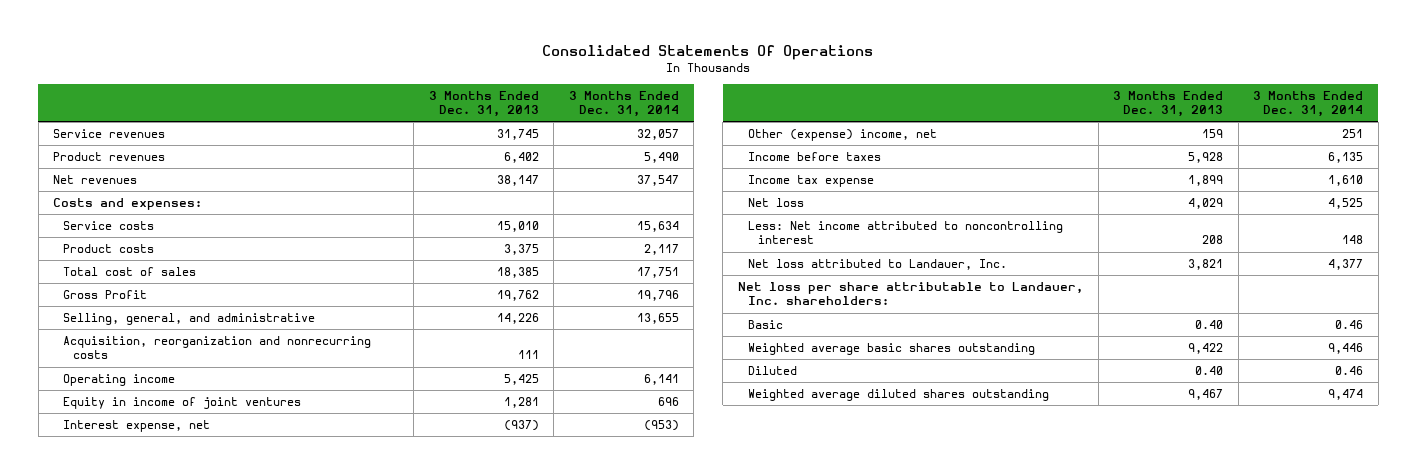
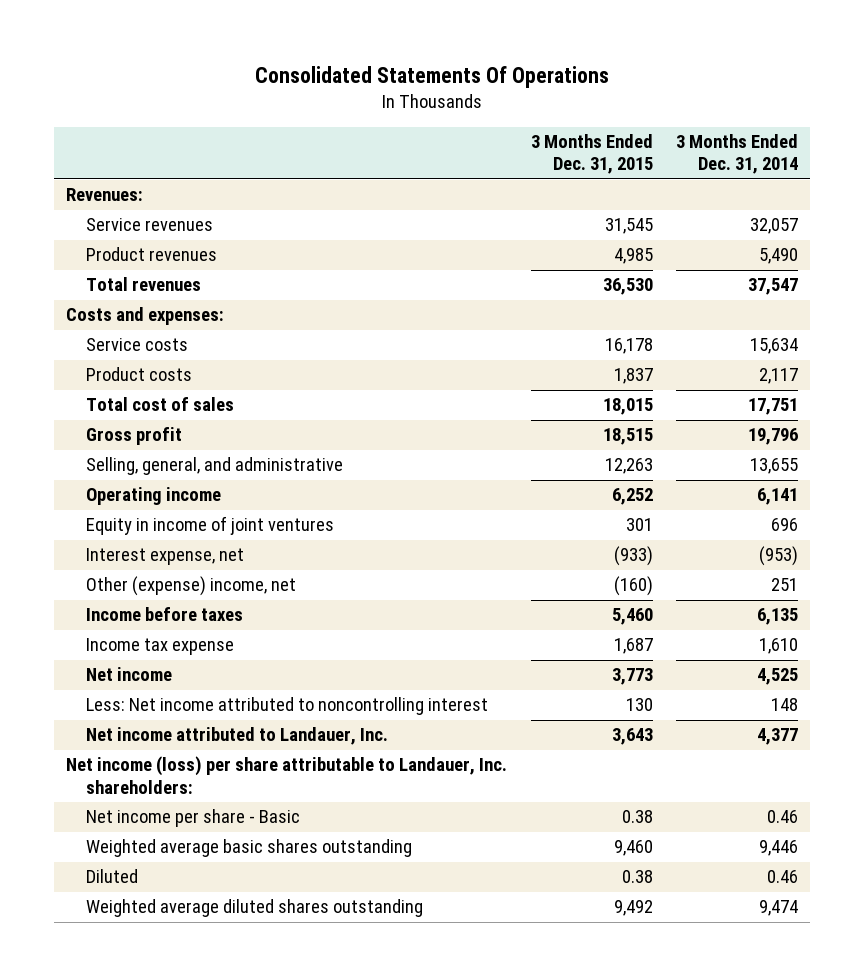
[428,90,539,118] 3 Months Ended Dec. 31, 2013 -> none
none -> [530,134,653,175] 3 Months Ended Dec. 31, 2015
none -> [66,188,144,202] Revenues:
[53,175,138,185] Net revenues -> [86,277,202,292] Total revenues
[63,290,148,300] Gross Profit -> [86,427,183,446] Gross profit
[63,336,372,360] Acquisition, reorganization and nonrecurring costs -> none
[747,198,804,208] Net loss -> [86,667,173,682] Net income
[747,259,1007,271] Net loss attributed to Landauer, Inc. -> [86,727,389,746] Net income attributed to Landauer, Inc.
[737,282,1083,306] Net loss per share attributable to Landauer, Inc. shareholders: -> [66,756,508,794] Net income (loss) per share attributable to Landauer, Inc. shareholders:
[747,320,783,330] Basic -> [86,809,301,828] Net income per share - Basic

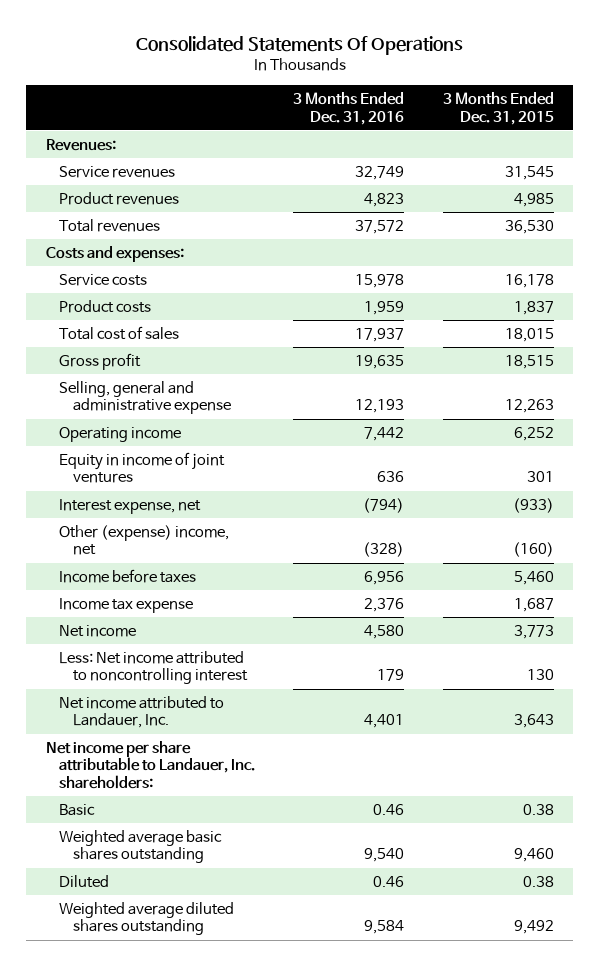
[675,134,798,175] 3 Months Ended Dec. 31, 2014 -> none
none -> [293,92,405,125] 3 Months Ended Dec. 31, 2016
[86,457,344,476] Selling, general, and administrative -> [59,380,231,415] Selling, general and administrative expense
[66,756,508,794] Net income (loss) per share attributable to Landauer, Inc. shareholders: -> [45,740,256,789] Net income per share attributable to Landauer, Inc. shareholders:
[86,809,301,828] Net income per share - Basic -> [59,803,96,816] Basic

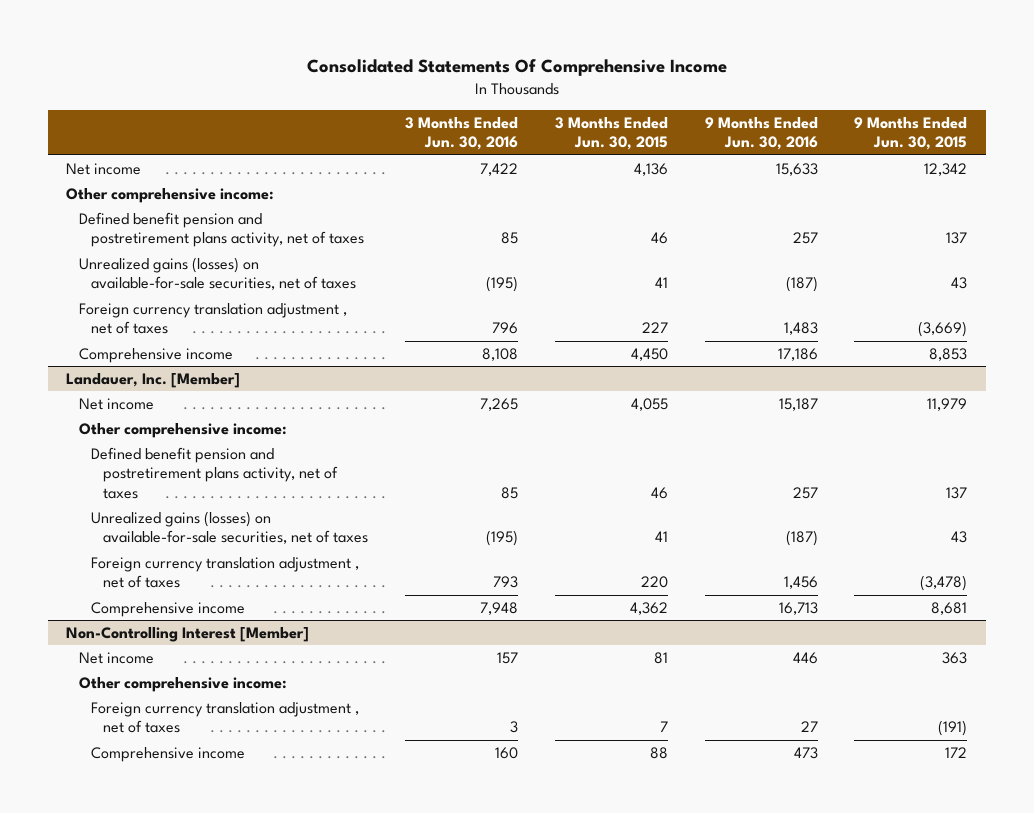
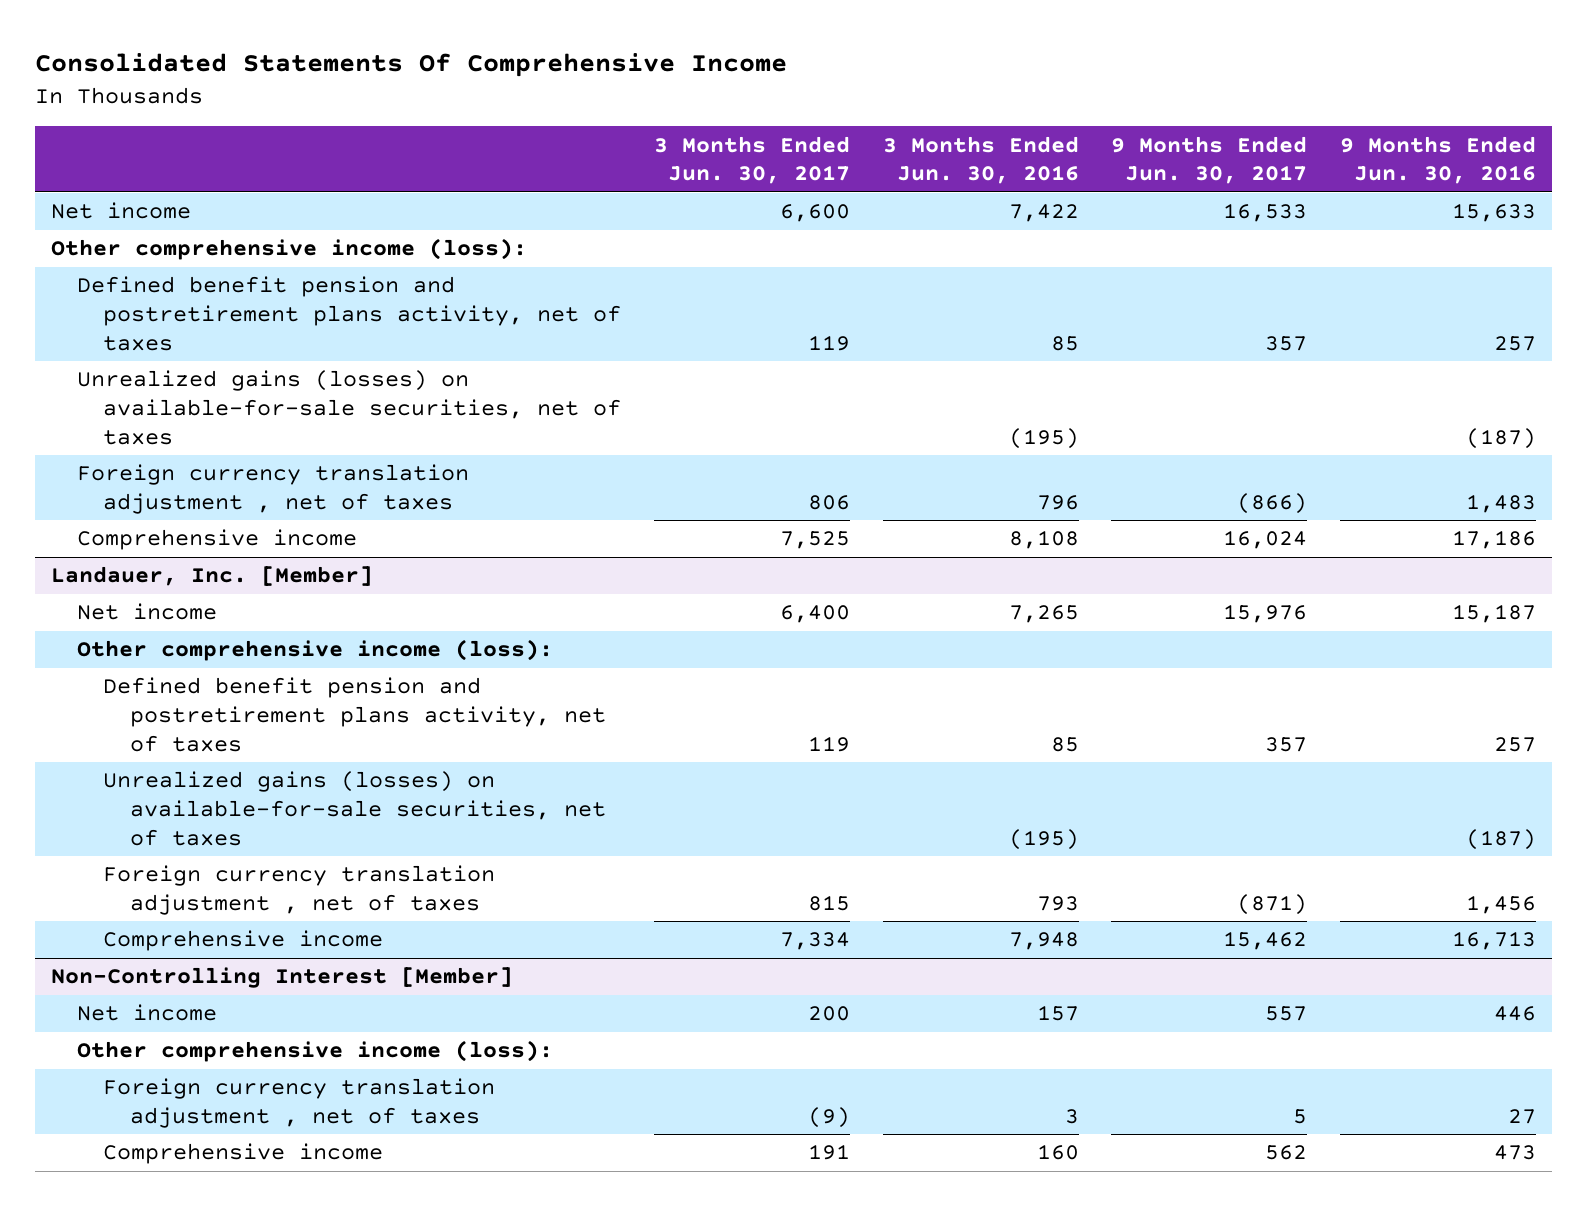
[554,116,668,151] 3 Months Ended Jun. 30, 2015 -> none
[854,116,968,151] 9 Months Ended Jun. 30, 2015 -> none
none -> [653,135,850,185] 3 Months Ended Jun. 30, 2017
none -> [1111,135,1308,185] 9 Months Ended Jun. 30, 2017
[66,187,275,203] Other comprehensive income: -> [50,238,527,261] Other comprehensive income (loss):
[78,422,287,438] Other comprehensive income: -> [77,639,554,662] Other comprehensive income (loss):
[78,676,287,692] Other comprehensive income: -> [77,1040,554,1063] Other comprehensive income (loss):

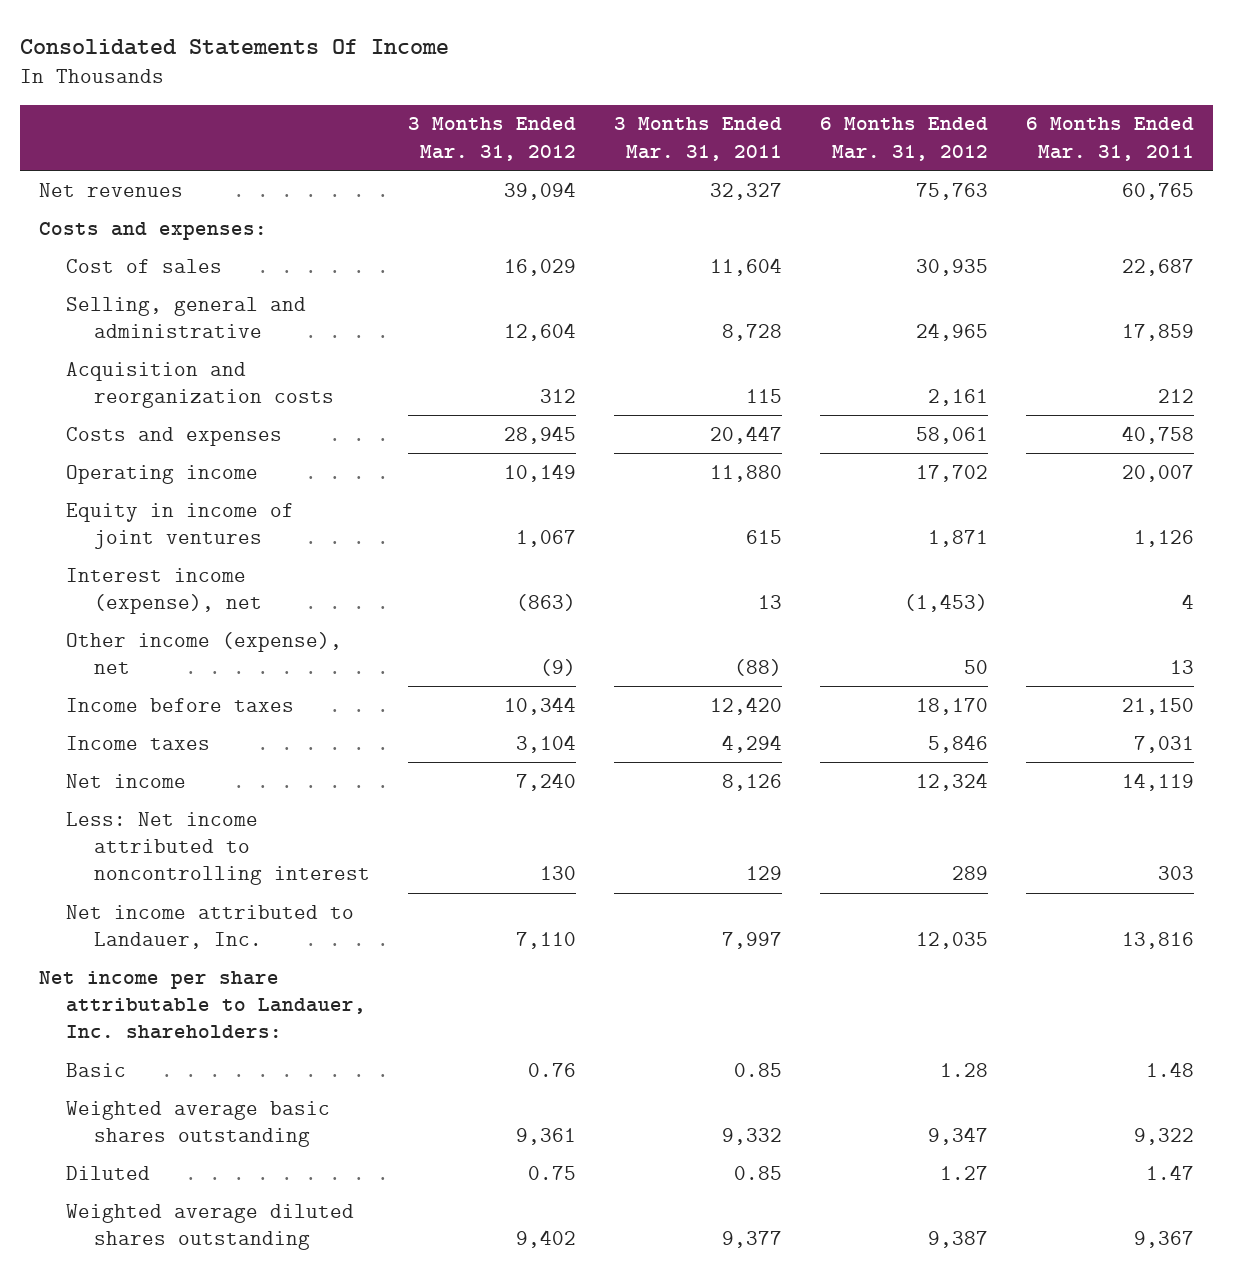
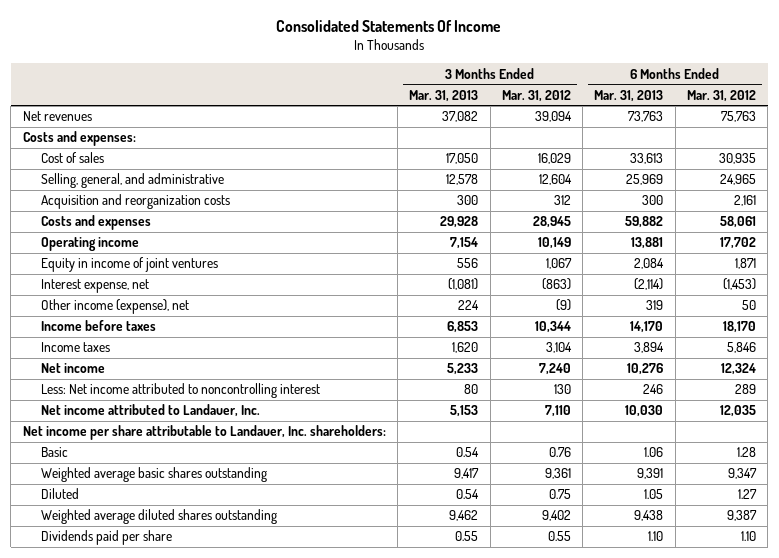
[613,117,782,161] 3 Months Ended Mar. 31, 2011 -> none
[1025,117,1194,161] 6 Months Ended Mar. 31, 2011 -> none
none -> [409,89,479,102] Mar. 31, 2013
none -> [594,89,664,102] Mar. 31, 2013
[66,296,307,338] Selling, general and administrative -> [41,173,225,189] Selling, general, and administrative
[66,567,262,614] Interest income (expense), net -> [41,279,150,294] Interest expense, net
none -> [41,530,173,546] Dividends paid per share

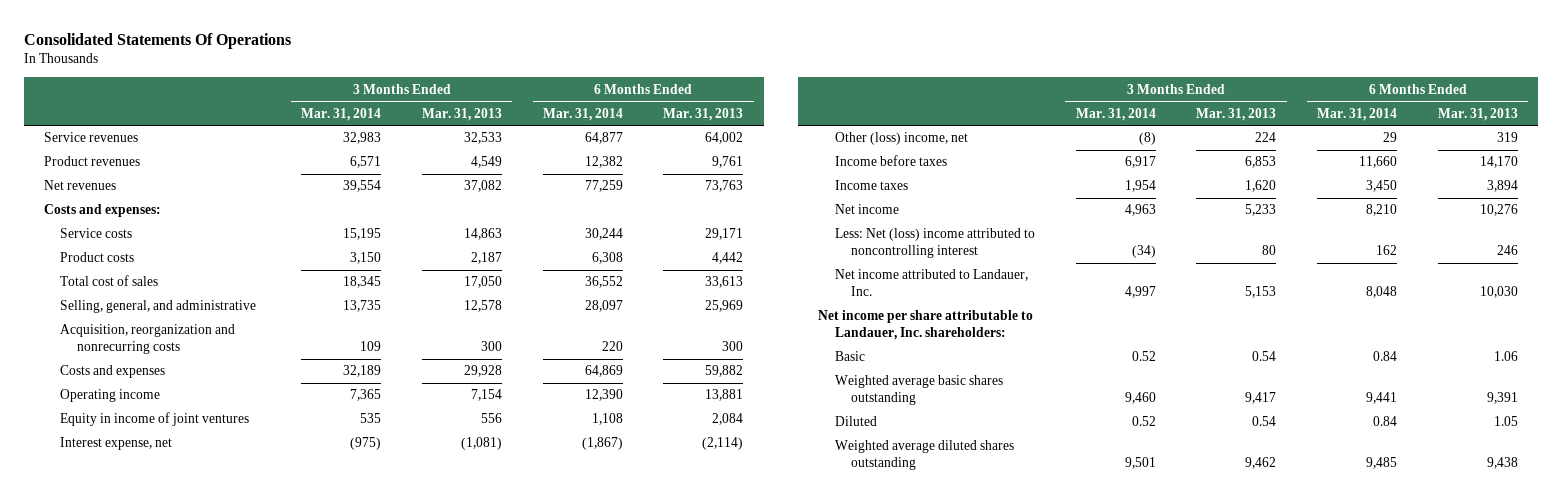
[276,19,502,32] Consolidated Statements Of Income -> [23,32,291,49] Consolidated Statements Of Operations
[501,89,571,102] Mar. 31, 2012 -> none
[686,89,756,102] Mar. 31, 2012 -> none
none -> [301,107,382,121] Mar. 31, 2014
none -> [542,107,623,121] Mar. 31, 2014
none -> [44,132,139,143] Service revenues
none -> [44,156,141,167] Product revenues
none -> [60,228,133,239] Service costs
none -> [60,252,135,263] Product costs
[41,152,105,164] Cost of sales -> [60,275,159,287] Total cost of sales
[41,194,231,210] Acquisition and reorganization costs -> [60,324,236,355] Acquisition, reorganization and nonrecurring costs
[41,299,190,315] Other income (expense), net -> [834,132,968,146] Other (loss) income, net
[41,383,321,399] Less: Net income attributed to noncontrolling interest -> [834,228,1035,259] Less: Net (loss) income attributed to noncontrolling interest
[41,530,173,546] Dividends paid per share -> none

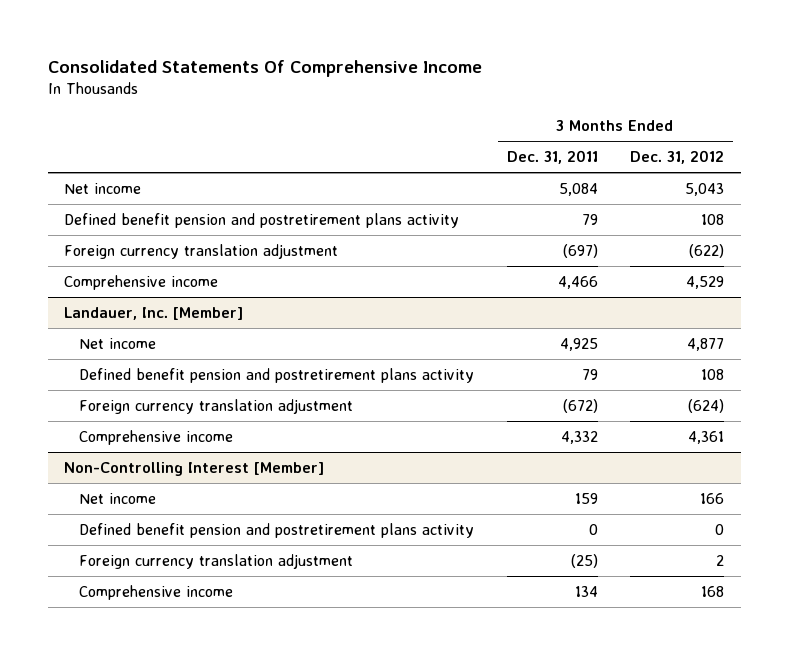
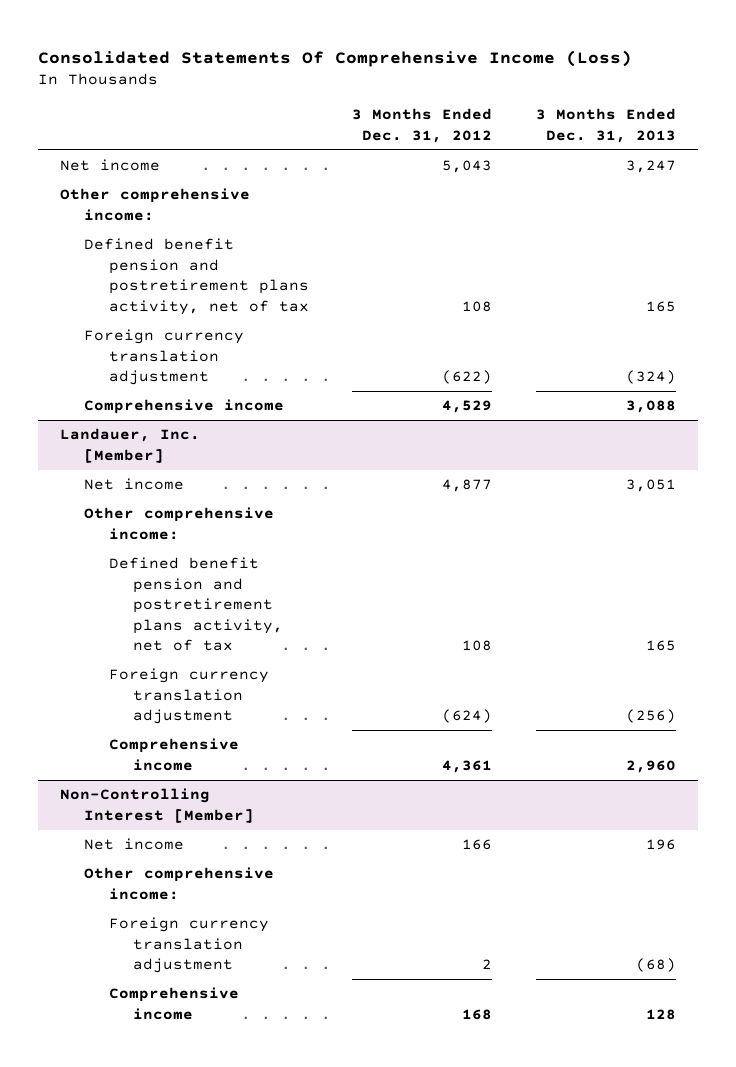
[47,59,482,77] Consolidated Statements Of Comprehensive Income -> [38,49,633,67] Consolidated Statements Of Comprehensive Income (Loss)
[506,149,598,164] Dec. 31, 2011 -> none
none -> [536,108,677,143] 3 Months Ended Dec. 31, 2013
none -> [60,188,251,221] Other comprehensive income:
[64,212,460,228] Defined benefit pension and postretirement plans activity -> [84,238,309,315] Defined benefit pension and postretirement plans activity, net of tax
none -> [84,507,275,540] Other comprehensive income:
[78,367,474,383] Defined benefit pension and postretirement plans activity -> [108,557,284,652] Defined benefit pension and postretirement plans activity, net of tax
[78,522,474,538] Defined benefit pension and postretirement plans activity -> none
none -> [84,867,275,900] Other comprehensive income:

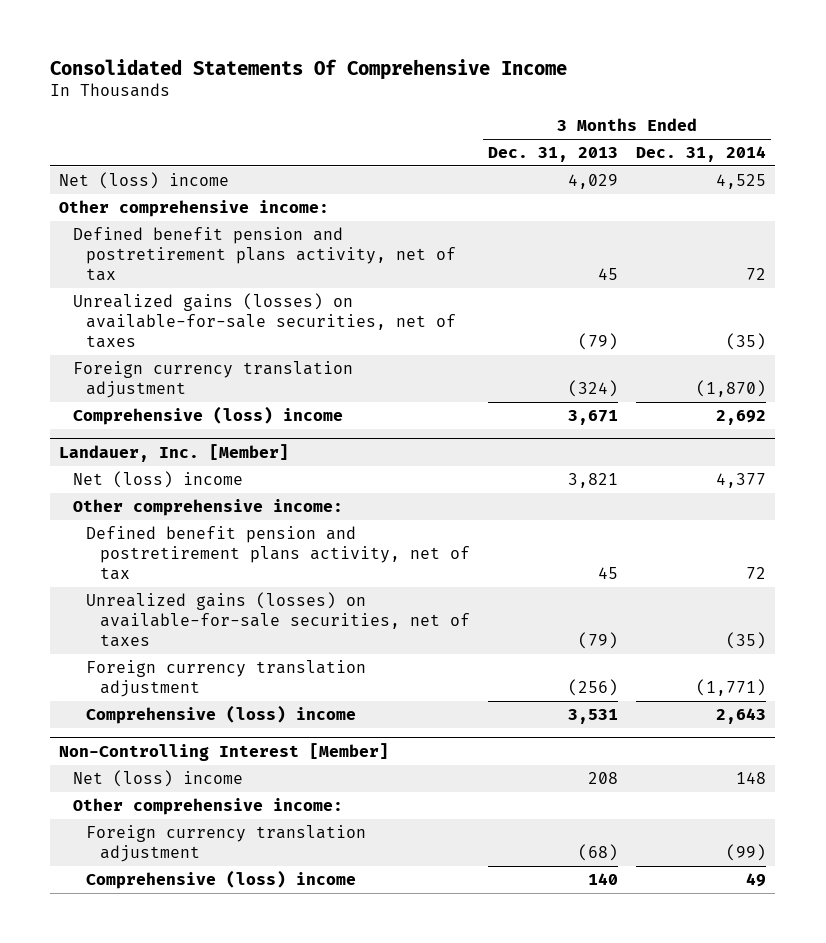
[38,49,633,67] Consolidated Statements Of Comprehensive Income (Loss) -> [50,58,568,80] Consolidated Statements Of Comprehensive Income
[352,108,493,143] 3 Months Ended Dec. 31, 2012 -> none
none -> [636,146,767,163] Dec. 31, 2014
[60,159,161,172] Net income -> [59,171,230,189] Net (loss) income
[626,160,677,174] 3,247 -> [567,173,618,189] 4,029
[646,300,677,312] 165 -> [597,267,618,280] 45
none -> [72,292,457,348] Unrealized gains (losses) on available-for-sale securities, net of taxes
[84,399,285,415] Comprehensive income -> [72,405,343,425] Comprehensive (loss) income
[626,400,677,414] 3,088 -> [567,409,618,425] 3,671
[84,478,185,491] Net income -> [72,470,243,488] Net (loss) income
[626,479,677,493] 3,051 -> [567,472,618,488] 3,821
[646,640,677,652] 165 -> [597,566,618,579] 45
none -> [86,591,470,647] Unrealized gains (losses) on available-for-sale securities, net of taxes
[108,738,239,771] Comprehensive income -> [86,704,357,724] Comprehensive (loss) income
[626,759,677,773] 2,960 -> [567,708,618,724] 3,531
[84,838,185,851] Net income -> [72,769,243,787] Net (loss) income
[646,839,677,851] 196 -> [587,771,618,784] 208
[108,987,239,1020] Comprehensive income -> [86,869,357,889] Comprehensive (loss) income
[646,1008,677,1020] 128 -> [587,872,618,885] 140

